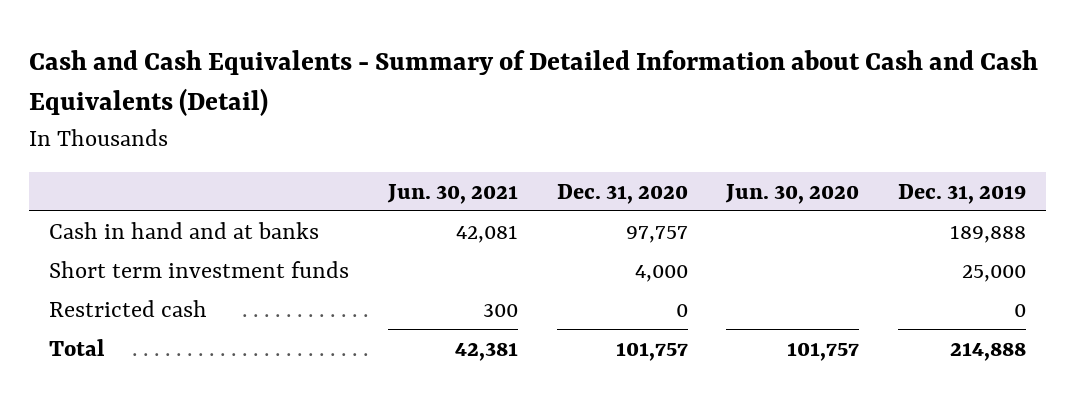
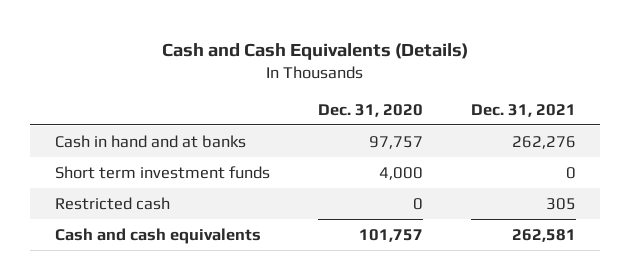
[29,49,1039,117] Cash and Cash Equivalents - Summary of Detailed Information about Cash and Cash Equivalents (Detail) -> [162,42,469,60] Cash and Cash Equivalents (Details)
[386,183,518,204] Jun. 30, 2021 -> none
[725,183,860,204] Jun. 30, 2020 -> none
[898,183,1027,204] Dec. 31, 2019 -> none
none -> [471,103,577,117] Dec. 31, 2021
[48,338,104,356] Total -> [54,227,261,244] Cash and cash equivalents

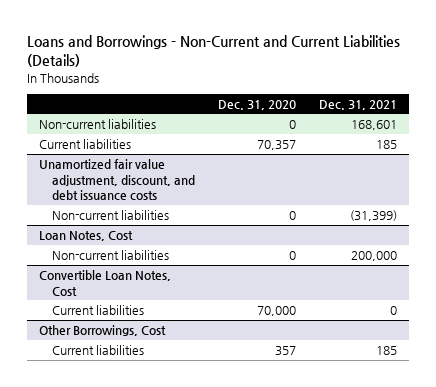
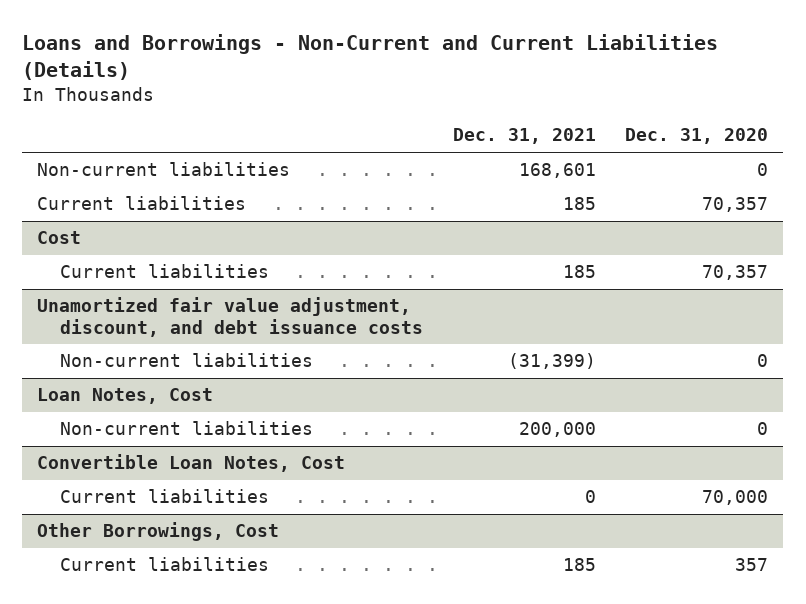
none -> [37,231,82,245] Cost
none -> [60,264,270,279] Current liabilities

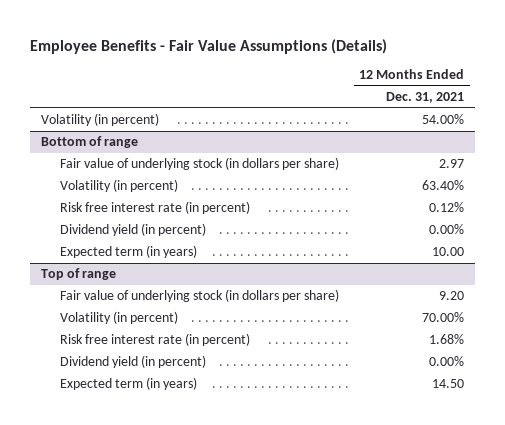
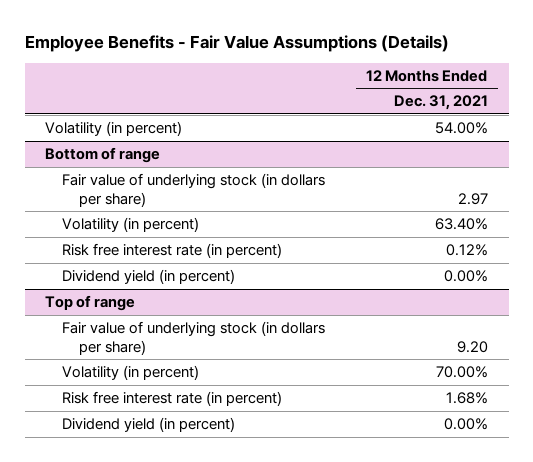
[59,245,197,259] Expected term (in years) -> none
[59,377,197,391] Expected term (in years) -> none

